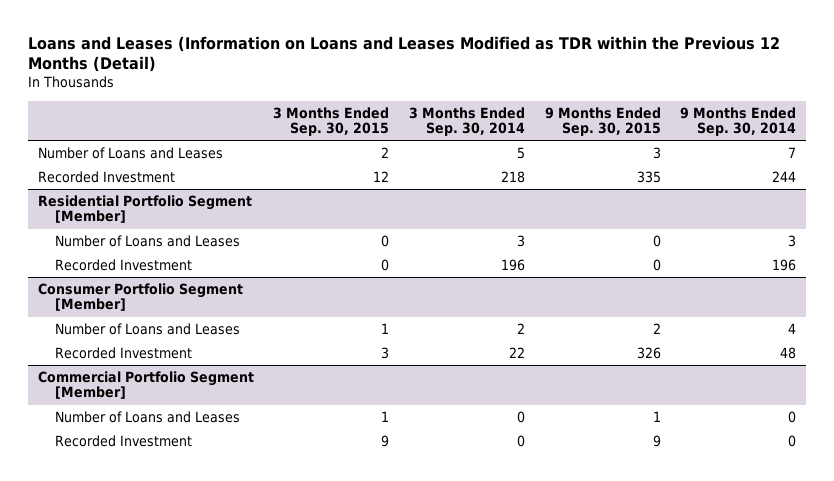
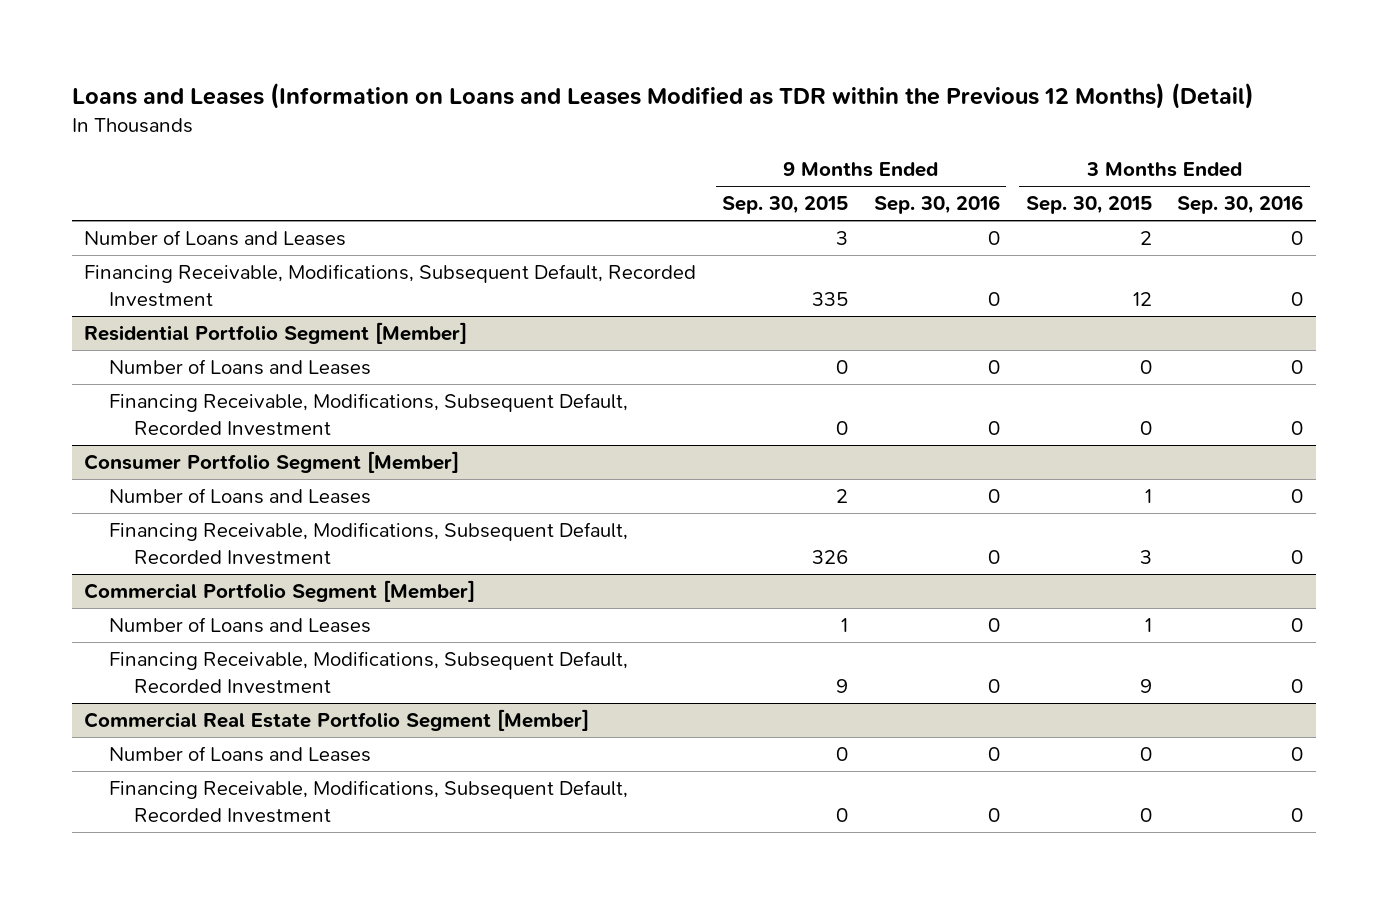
[27,35,780,73] Loans and Leases (Information on Loans and Leases Modified as TDR within the Previous 12 Months (Detail) -> [71,82,1254,109] Loans and Leases (Information on Loans and Leases Modified as TDR within the Previous 12 Months) (Detail)
[408,106,525,137] 3 Months Ended Sep. 30, 2014 -> none
[680,106,797,137] 9 Months Ended Sep. 30, 2014 -> none
none -> [873,195,1000,215] Sep. 30, 2016
none -> [1177,195,1304,215] Sep. 30, 2016
[37,171,175,184] Recorded Investment -> [84,264,697,307] Financing Receivable, Modifications, Subsequent Default, Recorded Investment
[55,259,193,272] Recorded Investment -> [109,393,629,436] Financing Receivable, Modifications, Subsequent Default, Recorded Investment
[55,347,193,360] Recorded Investment -> [109,522,629,565] Financing Receivable, Modifications, Subsequent Default, Recorded Investment
[55,435,193,448] Recorded Investment -> [109,651,629,694] Financing Receivable, Modifications, Subsequent Default, Recorded Investment
none -> [84,709,590,732] Commercial Real Estate Portfolio Segment [Member]
none -> [109,746,372,763] Number of Loans and Leases
none -> [109,780,629,823] Financing Receivable, Modifications, Subsequent Default, Recorded Investment

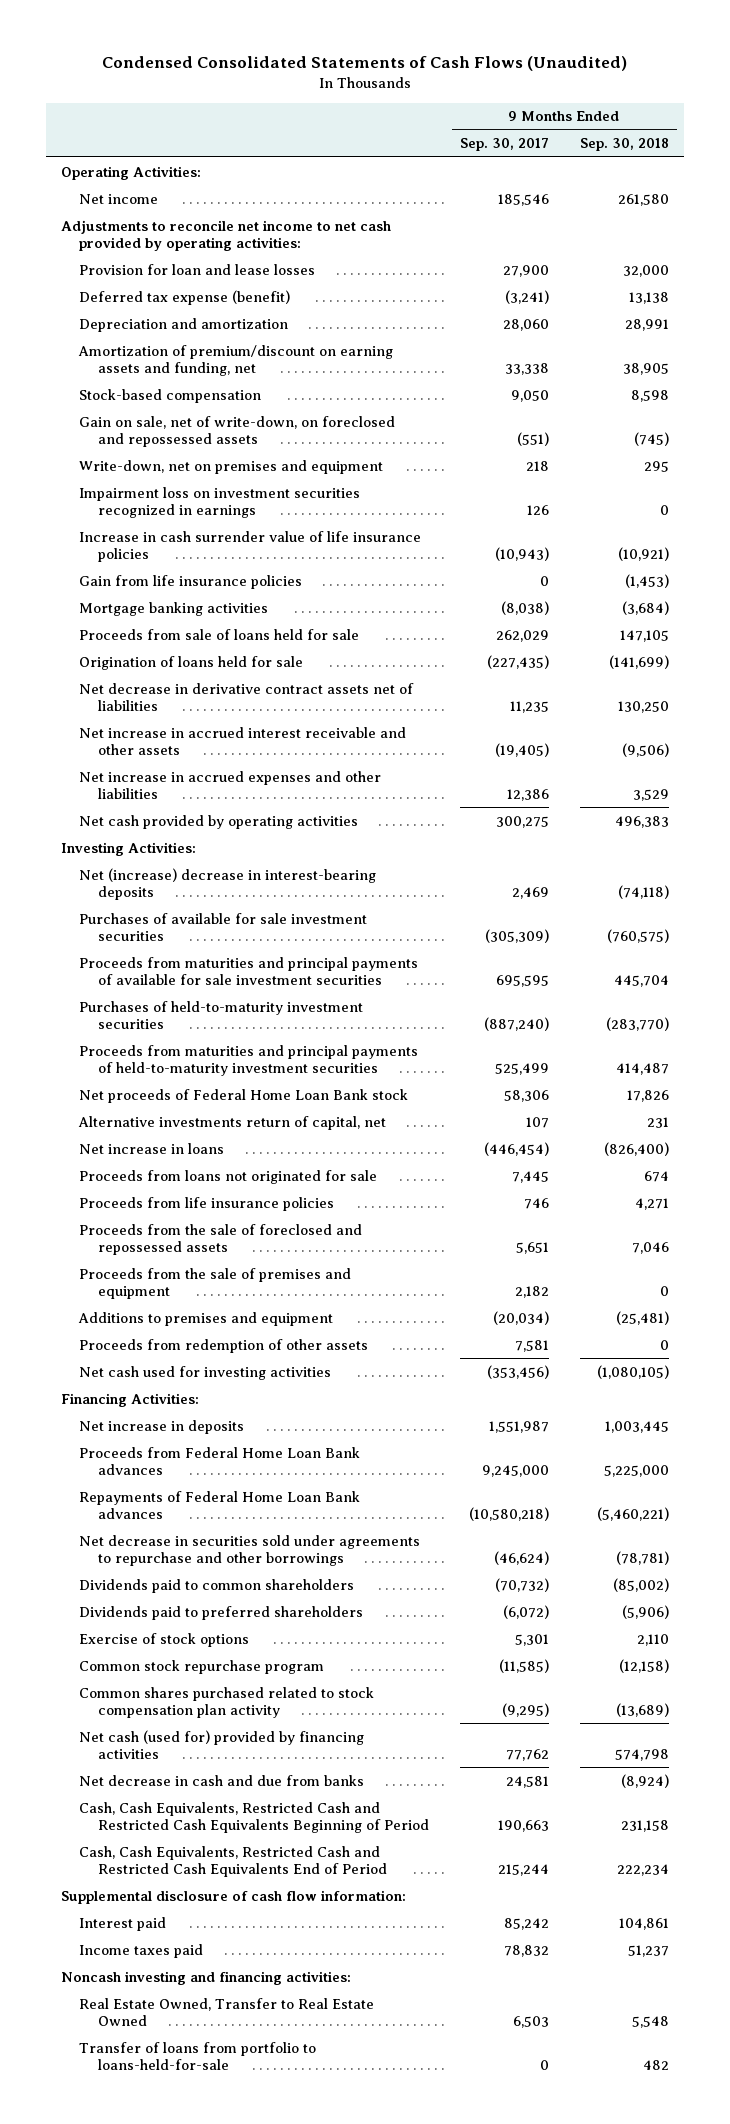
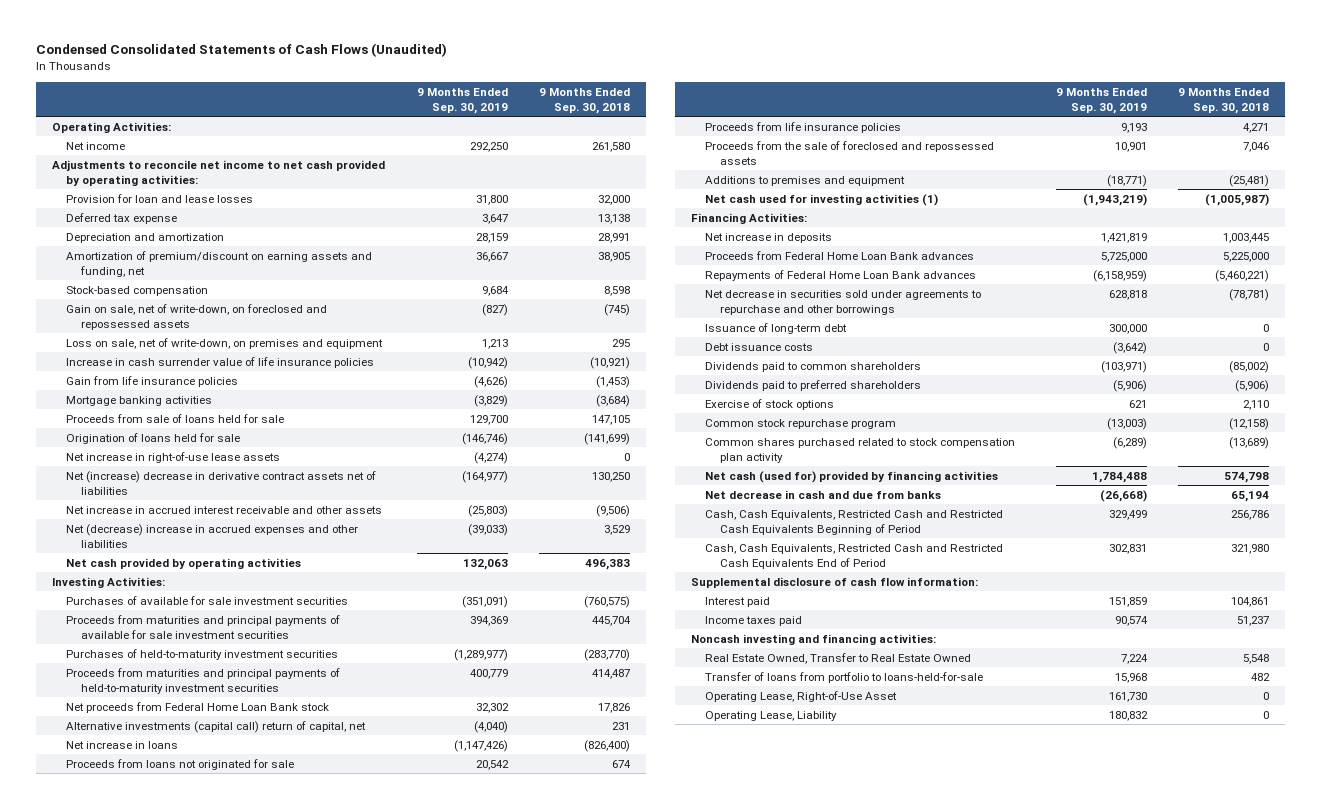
[459,138,549,152] Sep. 30, 2017 -> none
none -> [416,87,508,114] 9 Months Ended Sep. 30, 2019
[79,289,291,305] Deferred tax expense (benefit) -> [66,212,178,224] Deferred tax expense
[79,486,361,518] Impairment loss on investment securities recognized in earnings -> none
[79,459,384,474] Write-down, net on premises and equipment -> [66,337,384,349] Loss on sale, net of write-down, on premises and equipment
none -> [66,451,281,463] Net increase in right-of-use lease assets
[79,682,415,711] Net decrease in derivative contract assets net of liabilities -> [66,470,377,495] Net (increase) decrease in derivative contract assets net of liabilities
[79,770,382,799] Net increase in accrued expenses and other liabilities -> [66,523,359,548] Net (decrease) increase in accrued expenses and other liabilities
[79,867,377,900] Net (increase) decrease in interest-bearing deposits -> none
[79,1088,409,1103] Net proceeds of Federal Home Loan Bank stock -> [66,701,330,713] Net proceeds from Federal Home Loan Bank stock
[78,1115,387,1130] Alternative investments return of capital, net -> [66,720,367,733] Alternative investments (capital call) return of capital, net
[79,1267,352,1299] Proceeds from the sale of premises and equipment -> none
[79,1338,369,1353] Proceeds from redemption of other assets -> none
[79,1365,332,1380] Net cash used for investing activities -> [705,193,939,206] Net cash used for investing activities (1)
[596,1364,669,1379] (1,080,105) -> [1205,193,1270,206] (1,005,987)
none -> [705,322,848,334] Issuance of long-term debt
none -> [705,342,814,351] Debt issuance costs
[620,1773,669,1788] (8,924) -> [1231,490,1270,502] 65,194
[620,1819,669,1832] 231,158 -> [1231,509,1270,520] 256,786
[616,1863,669,1876] 222,234 -> [1231,543,1270,554] 321,980
none -> [705,690,898,702] Operating Lease, Right-of-Use Asset
none -> [705,710,838,721] Operating Lease, Liability

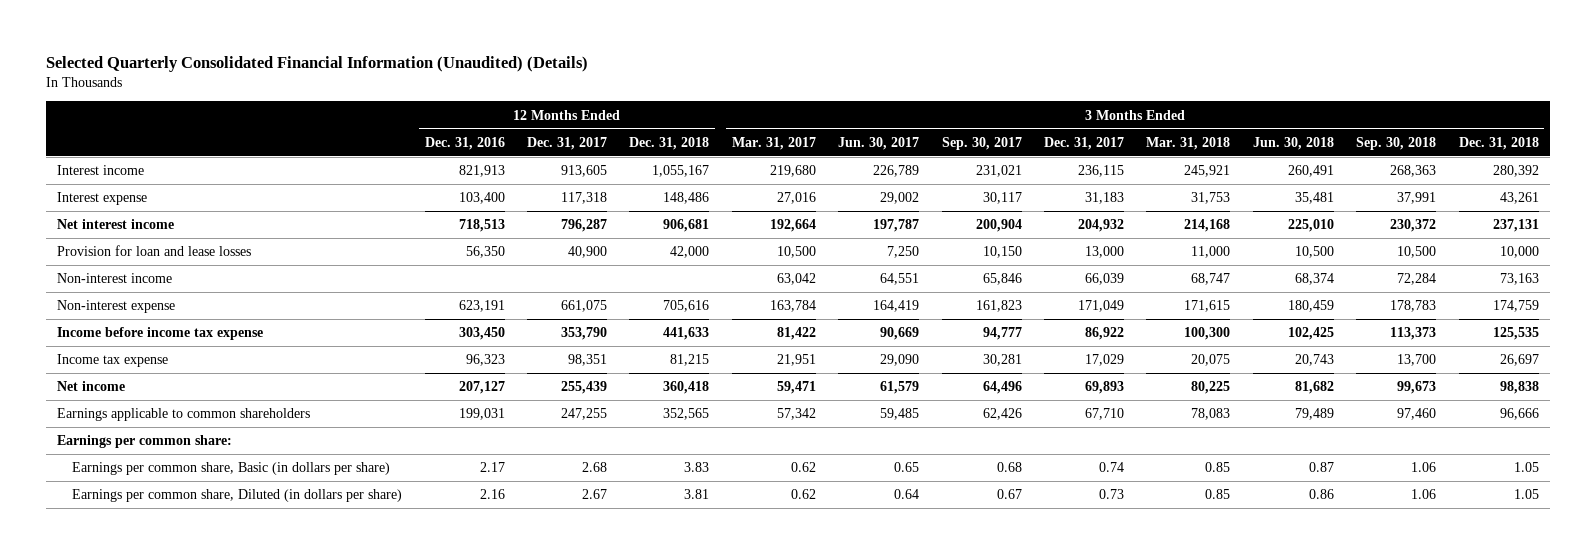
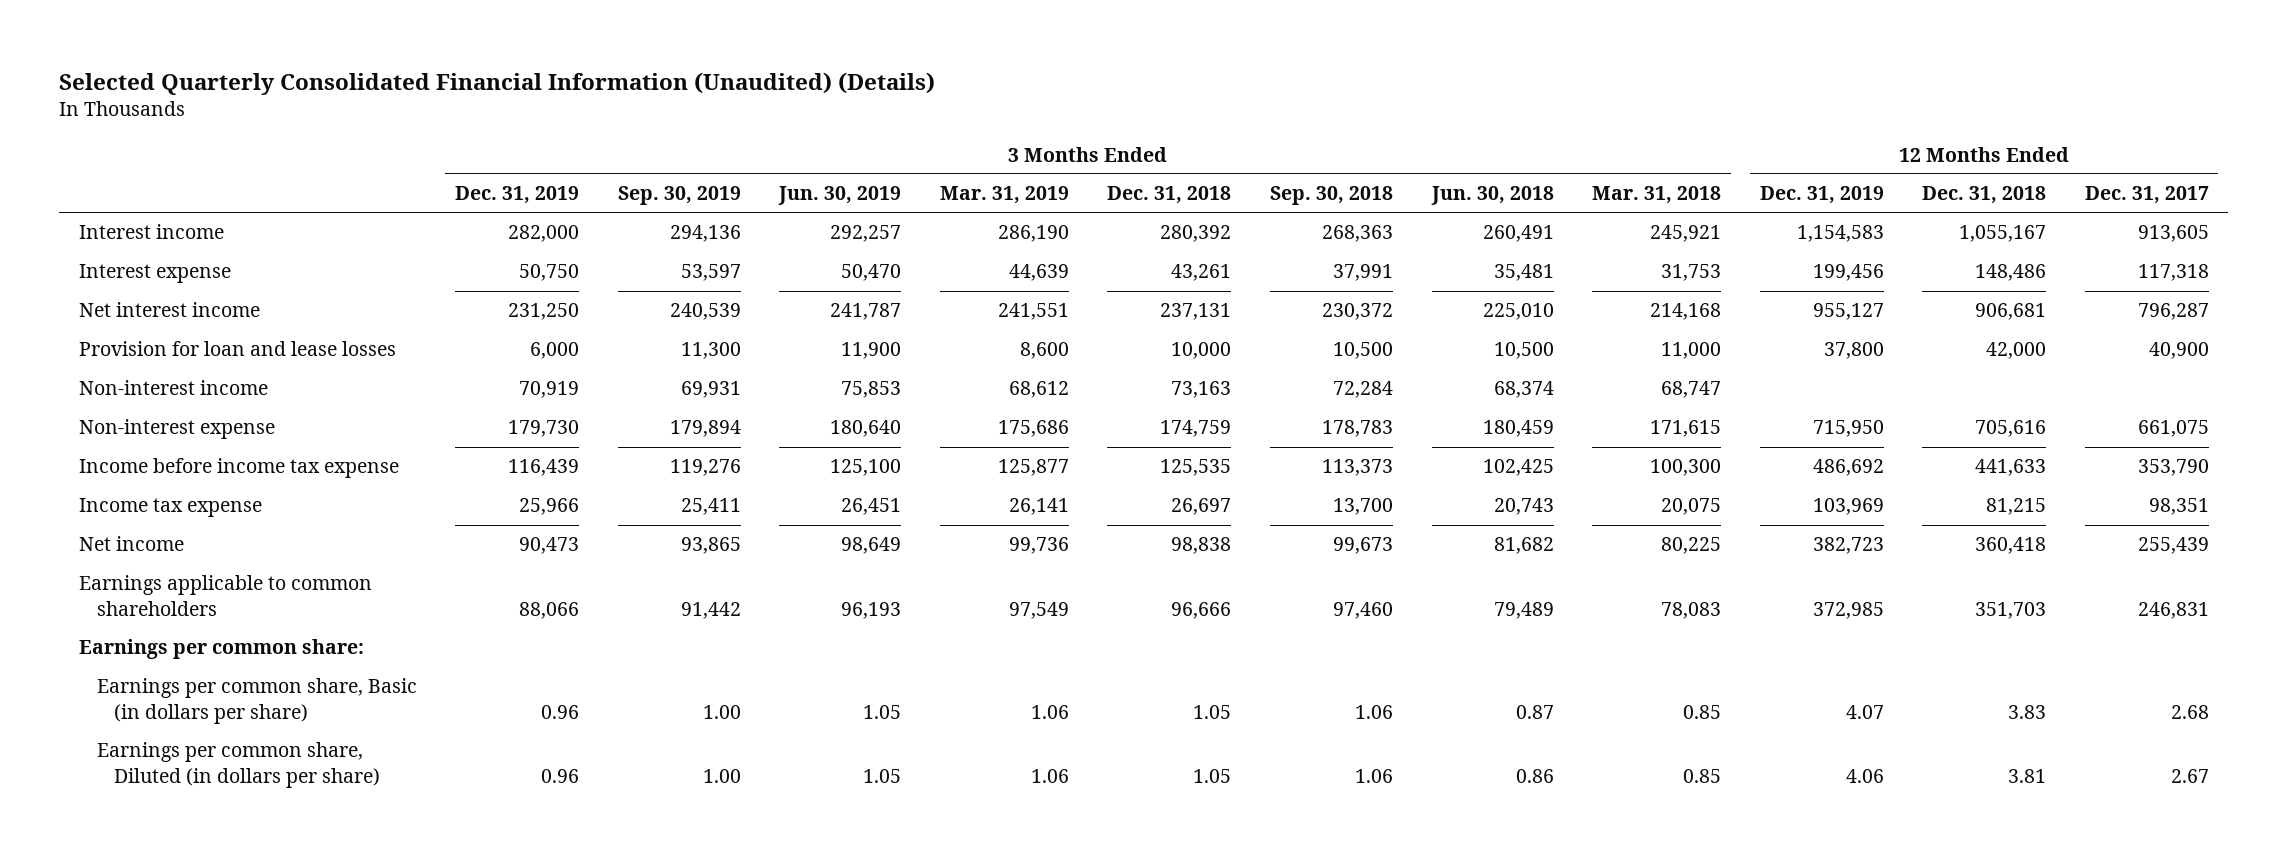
[424,136,505,150] Dec. 31, 2016 -> none
[731,136,816,150] Mar. 31, 2017 -> none
[838,136,920,150] Jun. 30, 2017 -> none
[941,136,1022,150] Sep. 30, 2017 -> none
[1044,136,1125,150] Dec. 31, 2017 -> none
none -> [455,186,580,205] Dec. 31, 2019
none -> [617,186,741,206] Sep. 30, 2019
none -> [778,186,902,206] Jun. 30, 2019
none -> [939,186,1069,205] Mar. 31, 2019
none -> [1759,186,1884,205] Dec. 31, 2019
[561,408,608,421] 247,255 -> [2137,601,2209,619] 246,831
[663,408,710,421] 352,565 -> [1975,601,2047,619] 351,703

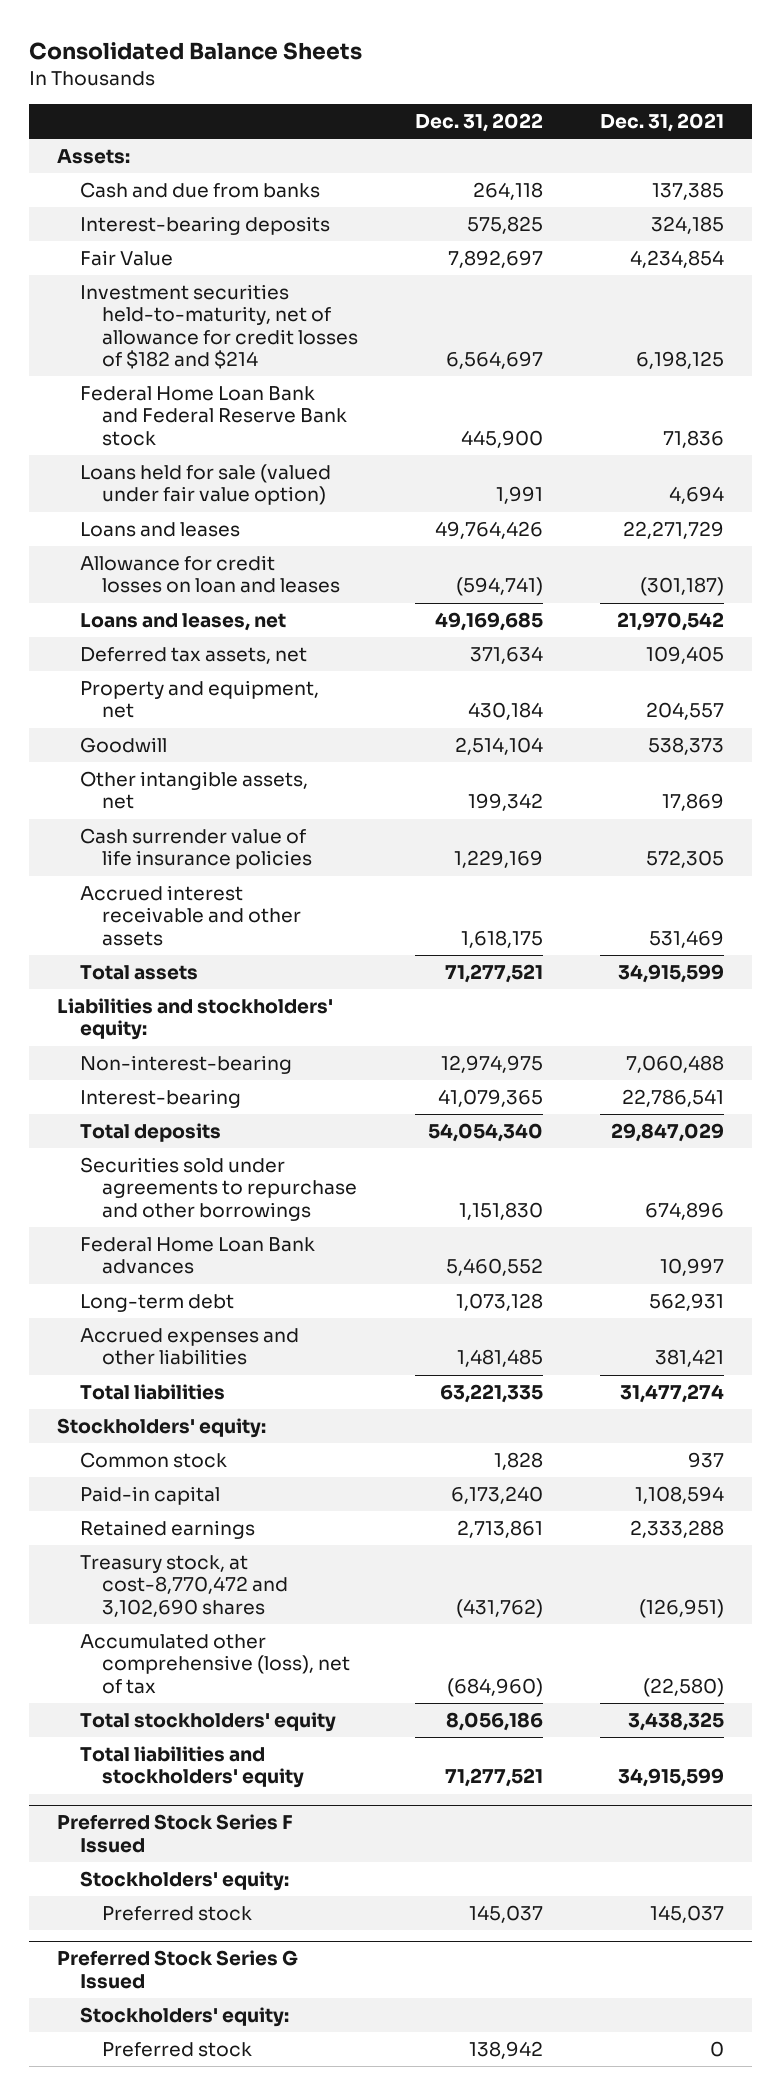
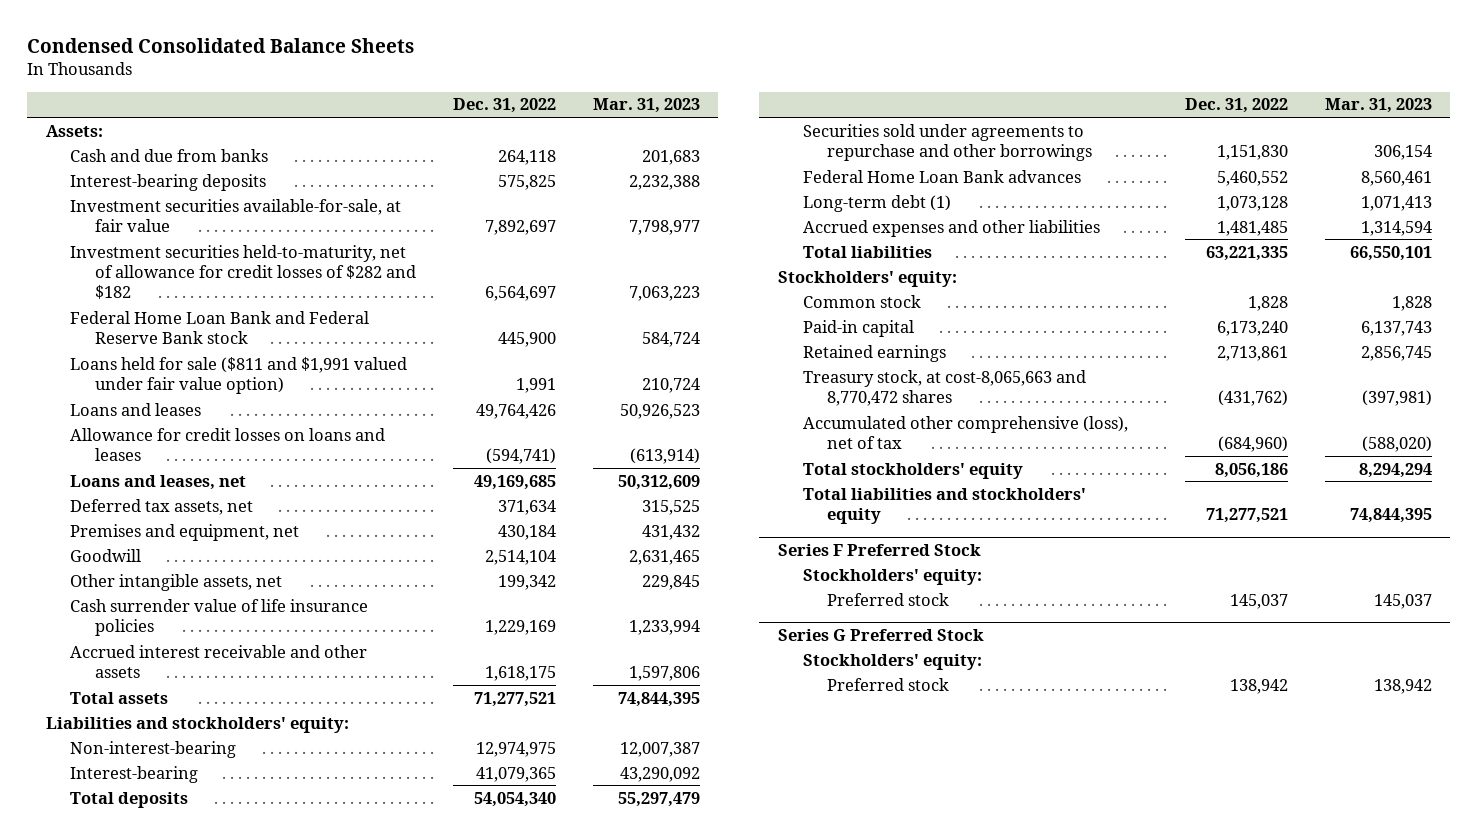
[29,41,363,60] Consolidated Balance Sheets -> [27,37,415,53] Condensed Consolidated Balance Sheets
[599,113,724,133] Dec. 31, 2021 -> none
none -> [592,98,700,114] Mar. 31, 2023
[79,250,173,267] Fair Value -> [70,198,402,232] Investment securities available-for-sale, at fair value
[79,284,359,369] Investment securities held-to-maturity, net of allowance for credit losses of $182 and $214 -> [70,244,416,299] Investment securities held-to-maturity, net of allowance for credit losses of $282 and $182
[79,464,331,506] Loans held for sale (valued under fair value option) -> [70,356,408,394] Loans held for sale ($811 and $1,991 valued under fair value option)
[79,555,341,594] Allowance for credit losses on loan and leases -> [70,427,386,461] Allowance for credit losses on loans and leases
[79,680,319,719] Property and equipment, net -> [70,523,300,541] Premises and equipment, net
[79,1294,234,1313] Long-term debt -> [802,194,951,212] Long-term debt (1)
[79,1555,289,1617] Treasury stock, at cost-8,770,472 and 3,102,690 shares -> [802,369,1086,406] Treasury stock, at cost-8,065,663 and 8,770,472 shares
[57,1814,294,1853] Preferred Stock Series F Issued -> [777,543,981,556] Series F Preferred Stock
[57,1950,299,1989] Preferred Stock Series G Issued -> [777,628,984,641] Series G Preferred Stock

